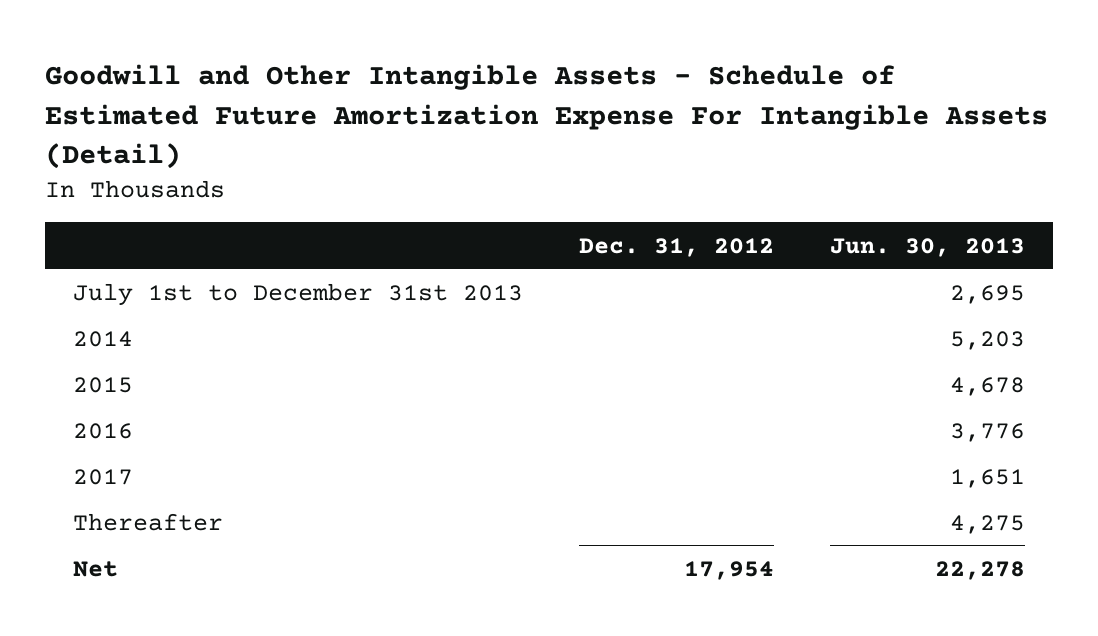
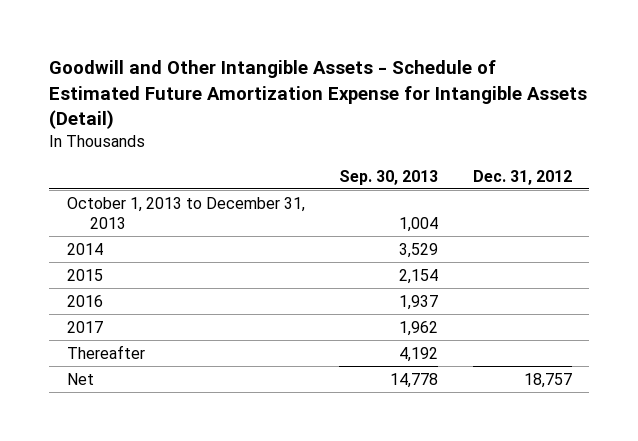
[45,64,1049,169] Goodwill and Other Intangible Assets - Schedule of Estimated Future Amortization Expense For Intangible Assets (Detail) -> [49,60,588,129] Goodwill and Other Intangible Assets - Schedule of Estimated Future Amortization Expense for Intangible Assets (Detail)
[829,237,1025,257] Jun. 30, 2013 -> none
none -> [339,169,439,185] Sep. 30, 2013
[73,282,524,306] July 1st to December 31st 2013 -> [66,196,305,229] October 1, 2013 to December 31, 2013
[683,560,774,580] 17,954 -> [523,372,572,388] 18,757

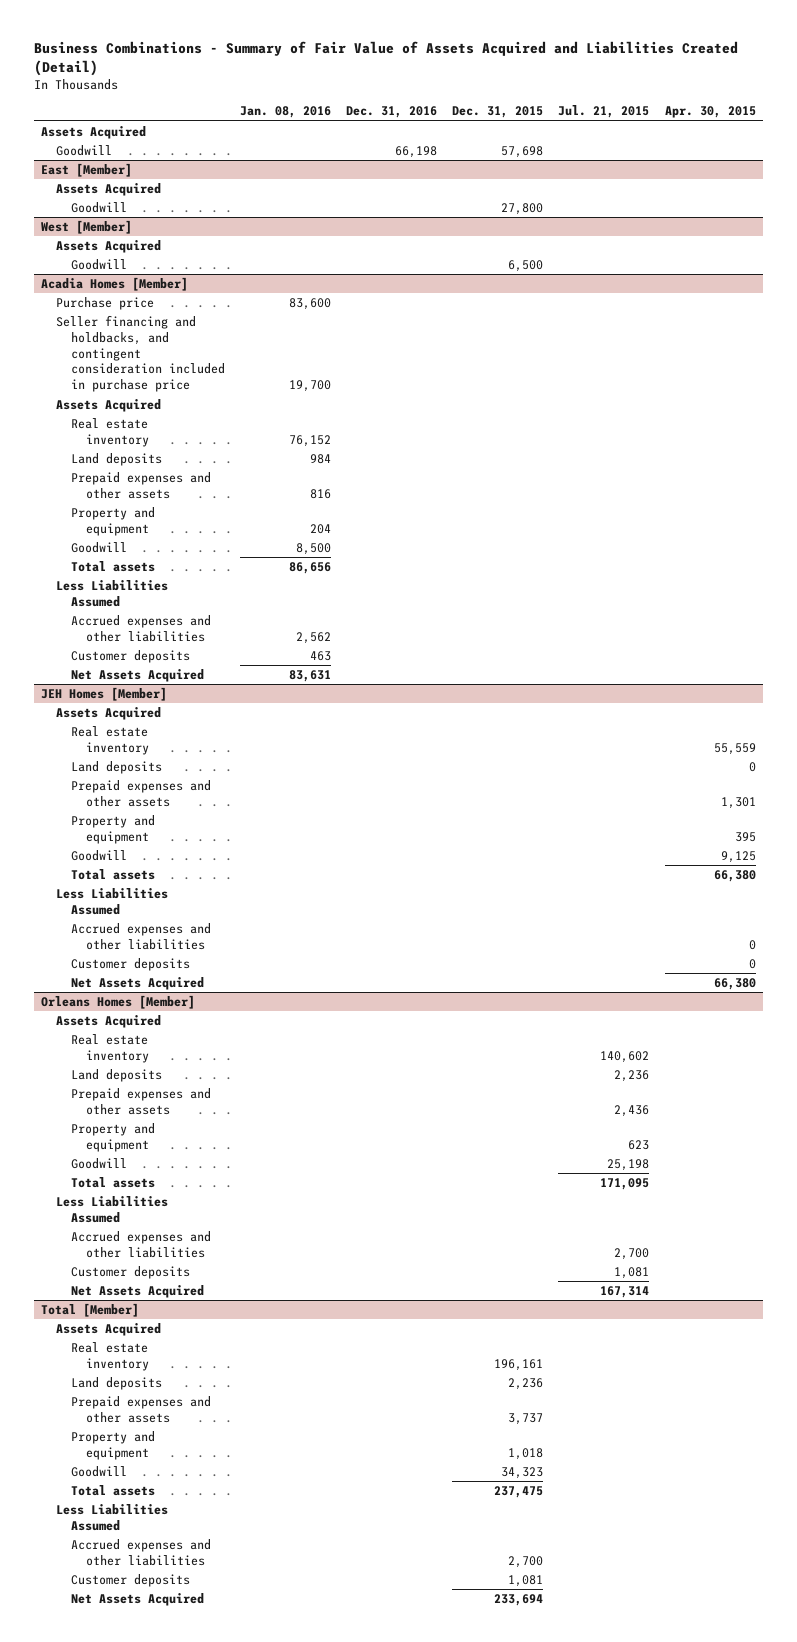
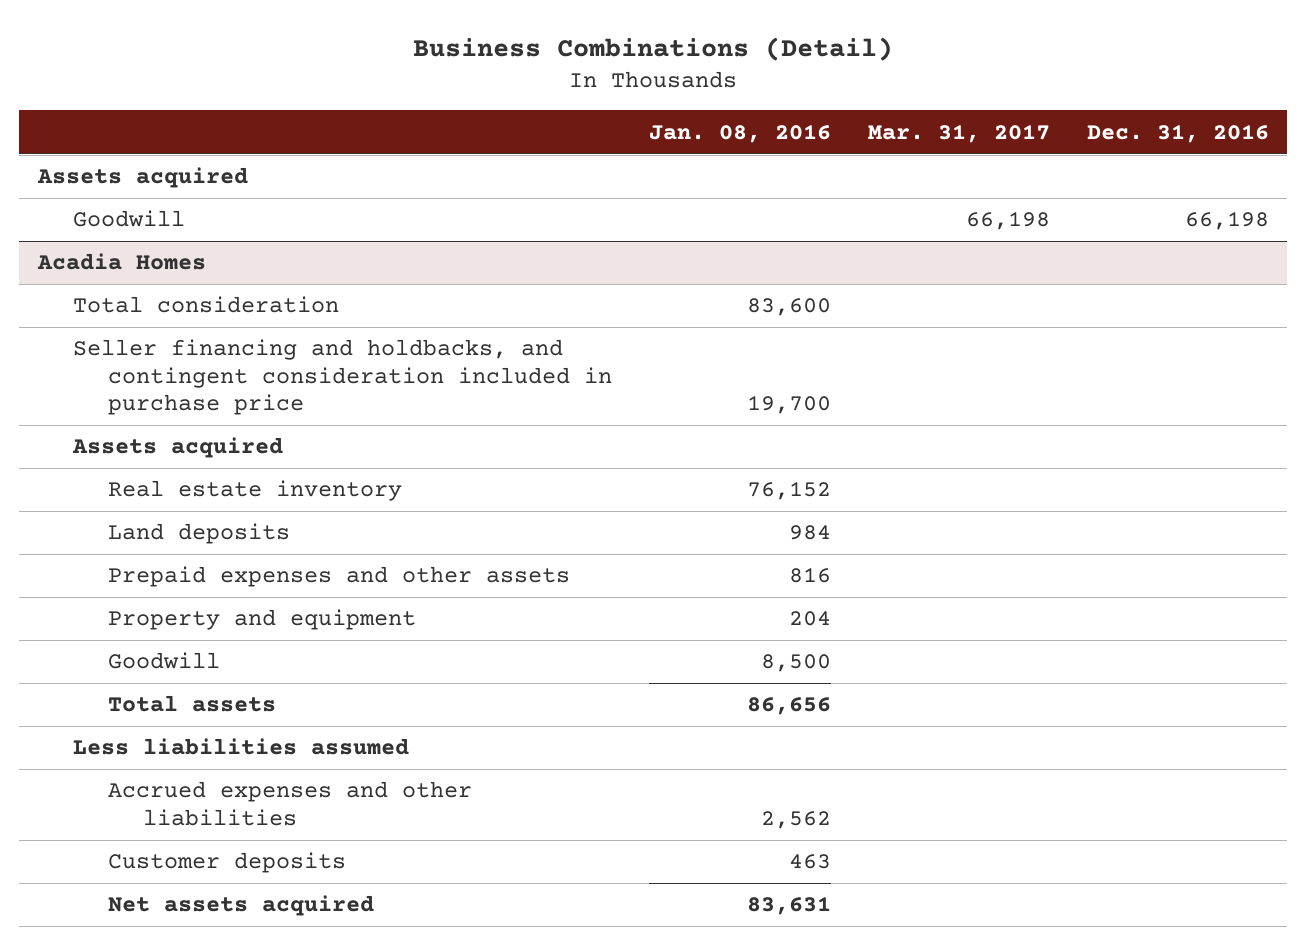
[33,40,738,77] Business Combinations - Summary of Fair Value of Assets Acquired and Liabilities Created (Detail) -> [413,36,894,61] Business Combinations (Detail)
[452,106,544,119] Dec. 31, 2015 -> none
[558,105,650,119] Jul. 21, 2015 -> none
[664,106,756,119] Apr. 30, 2015 -> none
none -> [867,123,1050,143] Mar. 31, 2017
[41,126,147,140] Assets Acquired -> [36,167,248,189] Assets acquired
[41,163,133,178] East [Member] -> none
[56,183,162,197] Assets Acquired -> none
[70,202,127,214] Goodwill -> none
[41,220,133,235] West [Member] -> none
[56,240,162,254] Assets Acquired -> none
[70,259,127,271] Goodwill -> none
[41,277,189,292] Acadia Homes [Member] -> [36,253,206,271] Acadia Homes
[56,297,155,311] Purchase price -> [72,296,339,314] Total consideration
[56,399,162,413] Assets Acquired -> [71,437,283,459] Assets acquired
[56,580,169,607] Less Liabilities Assumed -> [72,738,409,756] Less liabilities assumed
[41,687,168,702] JEH Homes [Member] -> none
[56,707,162,721] Assets Acquired -> none
[70,726,149,755] Real estate inventory -> none
[70,761,162,775] Land deposits -> none
[70,780,211,807] Prepaid expenses and other assets -> none
[70,815,155,844] Property and equipment -> none
[70,850,127,862] Goodwill -> none
[70,869,155,881] Total assets -> none
[56,888,169,915] Less Liabilities Assumed -> none
[70,923,211,950] Accrued expenses and other liabilities -> none
[70,958,190,972] Customer deposits -> none
[70,977,204,991] Net Assets Acquired -> none
[41,995,196,1010] Orleans Homes [Member] -> none
[56,1015,162,1029] Assets Acquired -> none
[70,1034,149,1063] Real estate inventory -> none
[70,1069,162,1083] Land deposits -> none
[70,1088,211,1115] Prepaid expenses and other assets -> none
[70,1123,155,1152] Property and equipment -> none
[70,1158,127,1170] Goodwill -> none
[70,1177,155,1189] Total assets -> none
[56,1196,169,1223] Less Liabilities Assumed -> none
[70,1231,211,1258] Accrued expenses and other liabilities -> none
[70,1266,190,1280] Customer deposits -> none
[70,1285,204,1299] Net Assets Acquired -> none
[41,1303,140,1318] Total [Member] -> none
[56,1323,162,1337] Assets Acquired -> none
[70,1342,149,1371] Real estate inventory -> none
[70,1377,162,1391] Land deposits -> none
[70,1396,211,1423] Prepaid expenses and other assets -> none
[70,1431,155,1460] Property and equipment -> none
[70,1466,127,1478] Goodwill -> none
[70,1485,155,1497] Total assets -> none
[56,1504,169,1531] Less Liabilities Assumed -> none
[70,1539,211,1566] Accrued expenses and other liabilities -> none
[70,1574,190,1588] Customer deposits -> none
[70,1593,204,1607] Net Assets Acquired -> none
[70,669,204,683] Net Assets Acquired -> [108,895,375,917] Net assets acquired

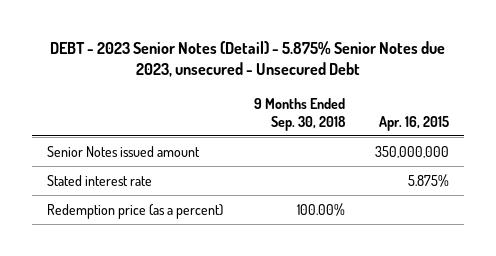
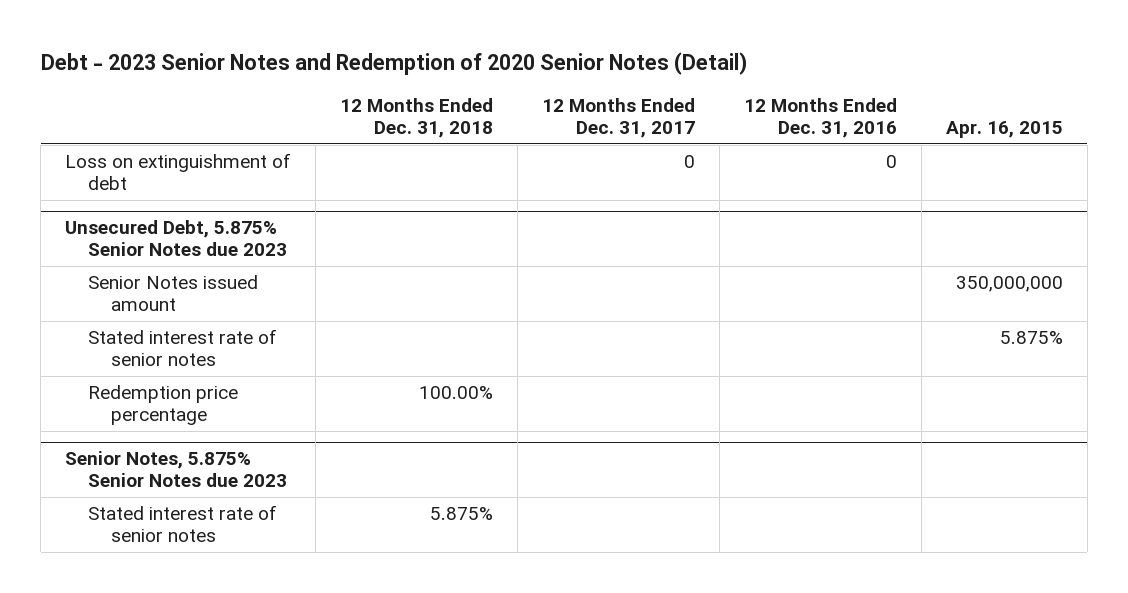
[50,40,446,78] DEBT - 2023 Senior Notes (Detail) - 5.875% Senior Notes due 2023, unsecured - Unsecured Debt -> [40,52,747,76] Debt - 2023 Senior Notes and Redemption of 2020 Senior Notes (Detail)
[253,98,346,131] 9 Months Ended Sep. 30, 2018 -> none
none -> [340,97,494,139] 12 Months Ended Dec. 31, 2018
none -> [541,97,695,139] 12 Months Ended Dec. 31, 2017
none -> [743,97,897,139] 12 Months Ended Dec. 31, 2016
[47,145,201,157] Senior Notes issued amount -> none
[47,174,153,186] Stated interest rate -> none
[47,203,224,219] Redemption price (as a percent) -> none
none -> [65,153,292,191] Loss on extinguishment of debt
none -> [65,220,288,257] Unsecured Debt, 5.875% Senior Notes due 2023
none -> [88,275,259,312] Senior Notes issued amount
none -> [88,329,278,367] Stated interest rate of senior notes
none -> [88,385,239,426] Redemption price percentage
none -> [65,451,288,488] Senior Notes, 5.875% Senior Notes due 2023
none -> [88,505,278,543] Stated interest rate of senior notes

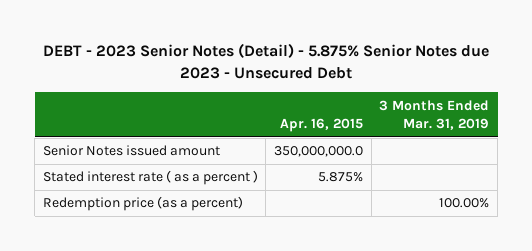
[40,52,747,76] Debt - 2023 Senior Notes and Redemption of 2020 Senior Notes (Detail) -> [43,43,490,80] DEBT - 2023 Senior Notes (Detail) - 5.875% Senior Notes due 2023 - Unsecured Debt
[340,97,494,139] 12 Months Ended Dec. 31, 2018 -> none
[541,97,695,139] 12 Months Ended Dec. 31, 2017 -> none
[743,97,897,139] 12 Months Ended Dec. 31, 2016 -> none
none -> [379,99,490,131] 3 Months Ended Mar. 31, 2019
[65,153,292,191] Loss on extinguishment of debt -> none
[65,220,288,257] Unsecured Debt, 5.875% Senior Notes due 2023 -> none
[88,275,259,312] Senior Notes issued amount -> none
[88,329,278,367] Stated interest rate of senior notes -> none
[88,385,239,426] Redemption price percentage -> none
[65,451,288,488] Senior Notes, 5.875% Senior Notes due 2023 -> none
[88,505,278,543] Stated interest rate of senior notes -> none
none -> [42,145,220,157] Senior Notes issued amount
none -> [42,170,258,186] Stated interest rate ( as a percent )
none -> [42,196,243,212] Redemption price (as a percent)

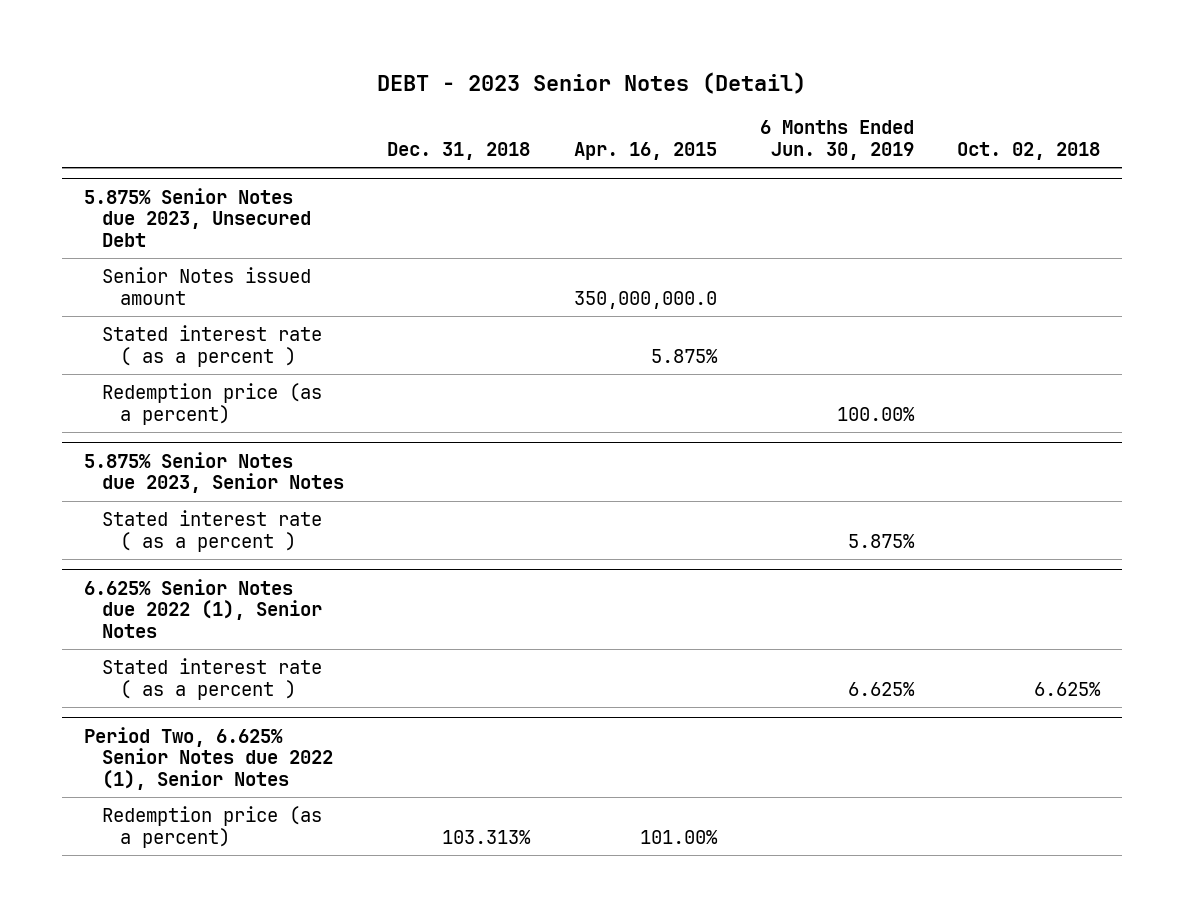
[43,43,490,80] DEBT - 2023 Senior Notes (Detail) - 5.875% Senior Notes due 2023 - Unsecured Debt -> [377,71,807,94] DEBT - 2023 Senior Notes (Detail)
[379,99,490,131] 3 Months Ended Mar. 31, 2019 -> none
none -> [387,142,531,161] Dec. 31, 2018
none -> [760,120,915,161] 6 Months Ended Jun. 30, 2019
none -> [957,142,1101,161] Oct. 02, 2018
none -> [83,187,311,248] 5.875% Senior Notes due 2023, Unsecured Debt
none -> [83,451,344,494] 5.875% Senior Notes due 2023, Senior Notes
none -> [101,509,322,552] Stated interest rate ( as a percent )
none -> [83,578,322,639] 6.625% Senior Notes due 2022 (1), Senior Notes
none -> [101,657,322,700] Stated interest rate ( as a percent )
none -> [83,726,333,791] Period Two, 6.625% Senior Notes due 2022 (1), Senior Notes
none -> [101,805,322,848] Redemption price (as a percent)

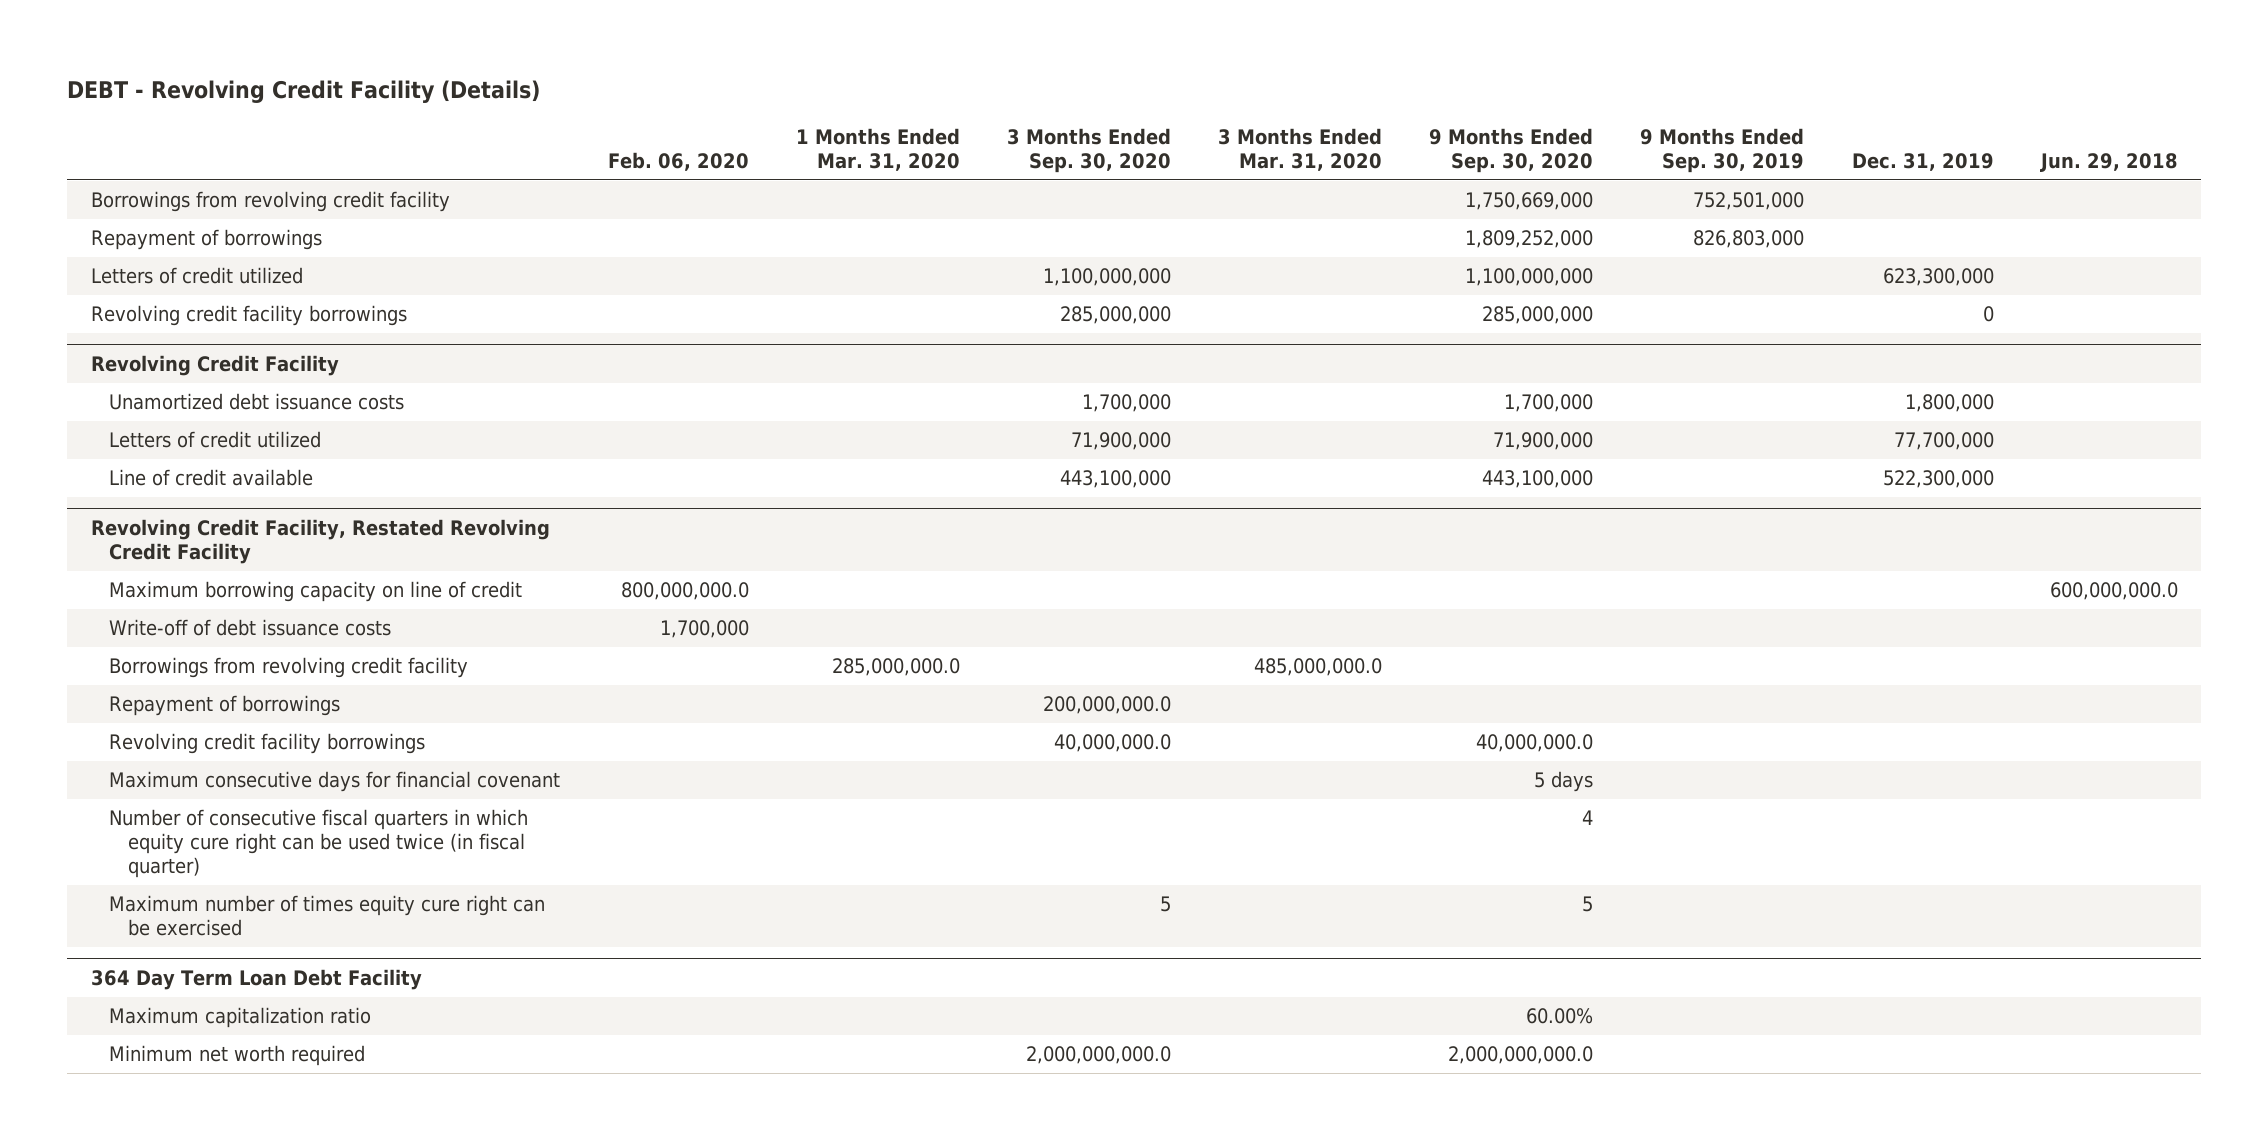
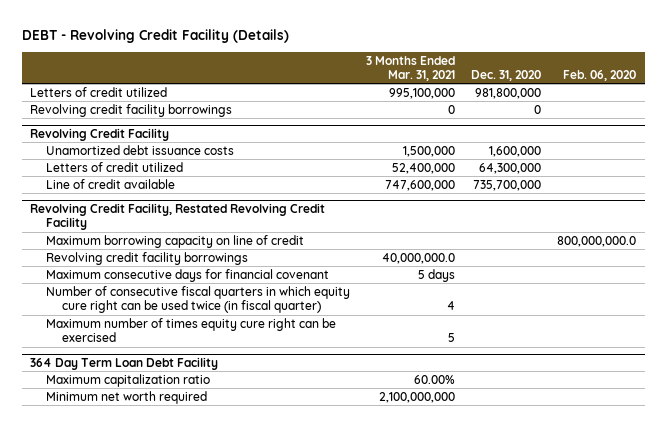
[795,128,960,172] 1 Months Ended Mar. 31, 2020 -> none
[1006,128,1171,174] 3 Months Ended Sep. 30, 2020 -> none
[1218,128,1383,172] 3 Months Ended Mar. 31, 2020 -> none
[1429,128,1594,174] 9 Months Ended Sep. 30, 2020 -> none
[1640,128,1805,174] 9 Months Ended Sep. 30, 2019 -> none
[1851,153,1994,172] Dec. 31, 2019 -> none
[2039,153,2178,173] Jun. 29, 2018 -> none
none -> [366,55,456,81] 3 Months Ended Mar. 31, 2021
none -> [471,69,542,81] Dec. 31, 2020
[90,191,450,213] Borrowings from revolving credit facility -> none
[90,229,322,251] Repayment of borrowings -> none
[109,619,392,637] Write-off of debt issuance costs -> none
[109,657,469,679] Borrowings from revolving credit facility -> none
[109,695,341,717] Repayment of borrowings -> none

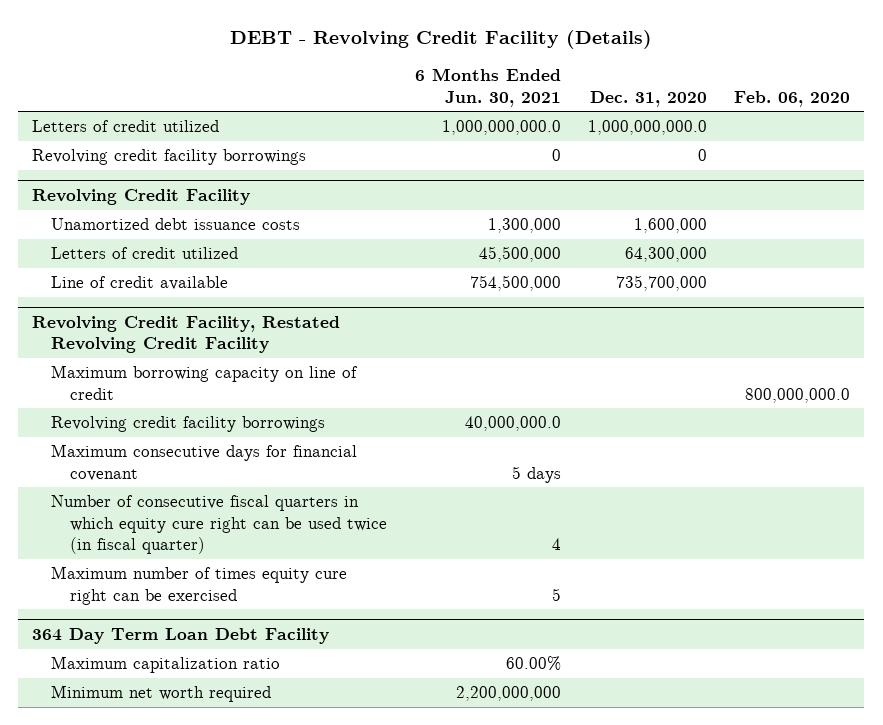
[366,55,456,81] 3 Months Ended Mar. 31, 2021 -> none
none -> [414,68,561,107] 6 Months Ended Jun. 30, 2021
[475,87,542,99] 981,800,000 -> [588,120,708,136] 1,000,000,000.0

